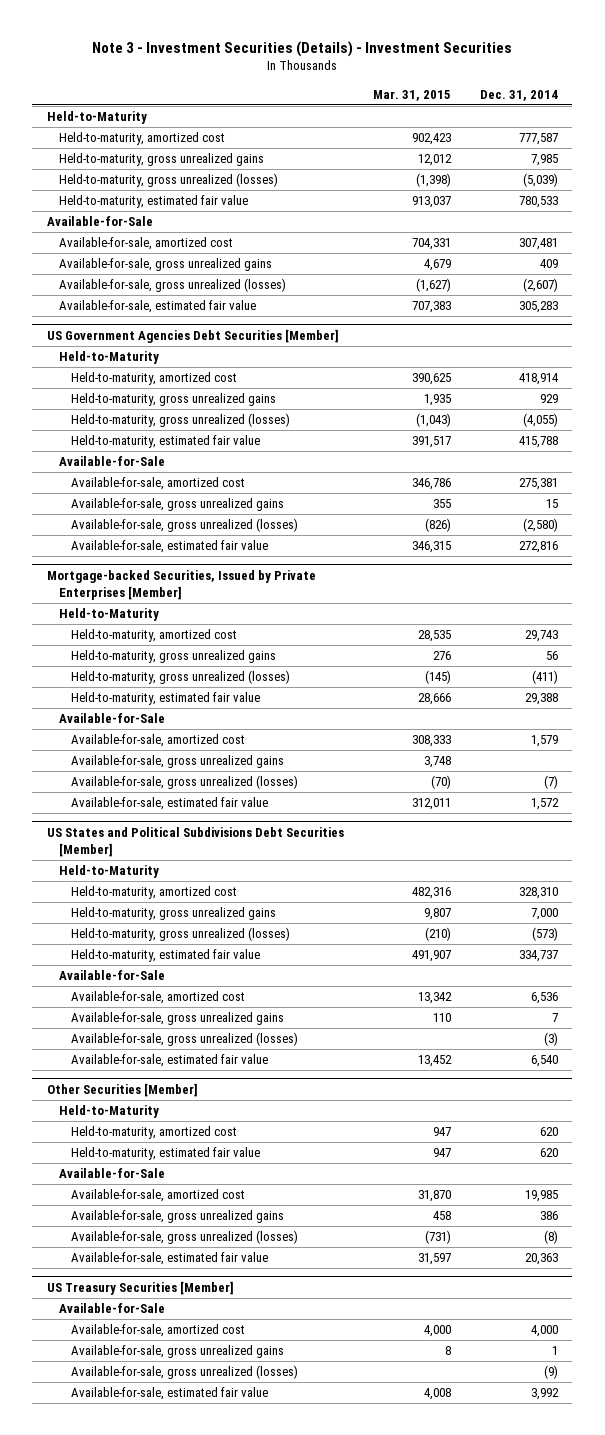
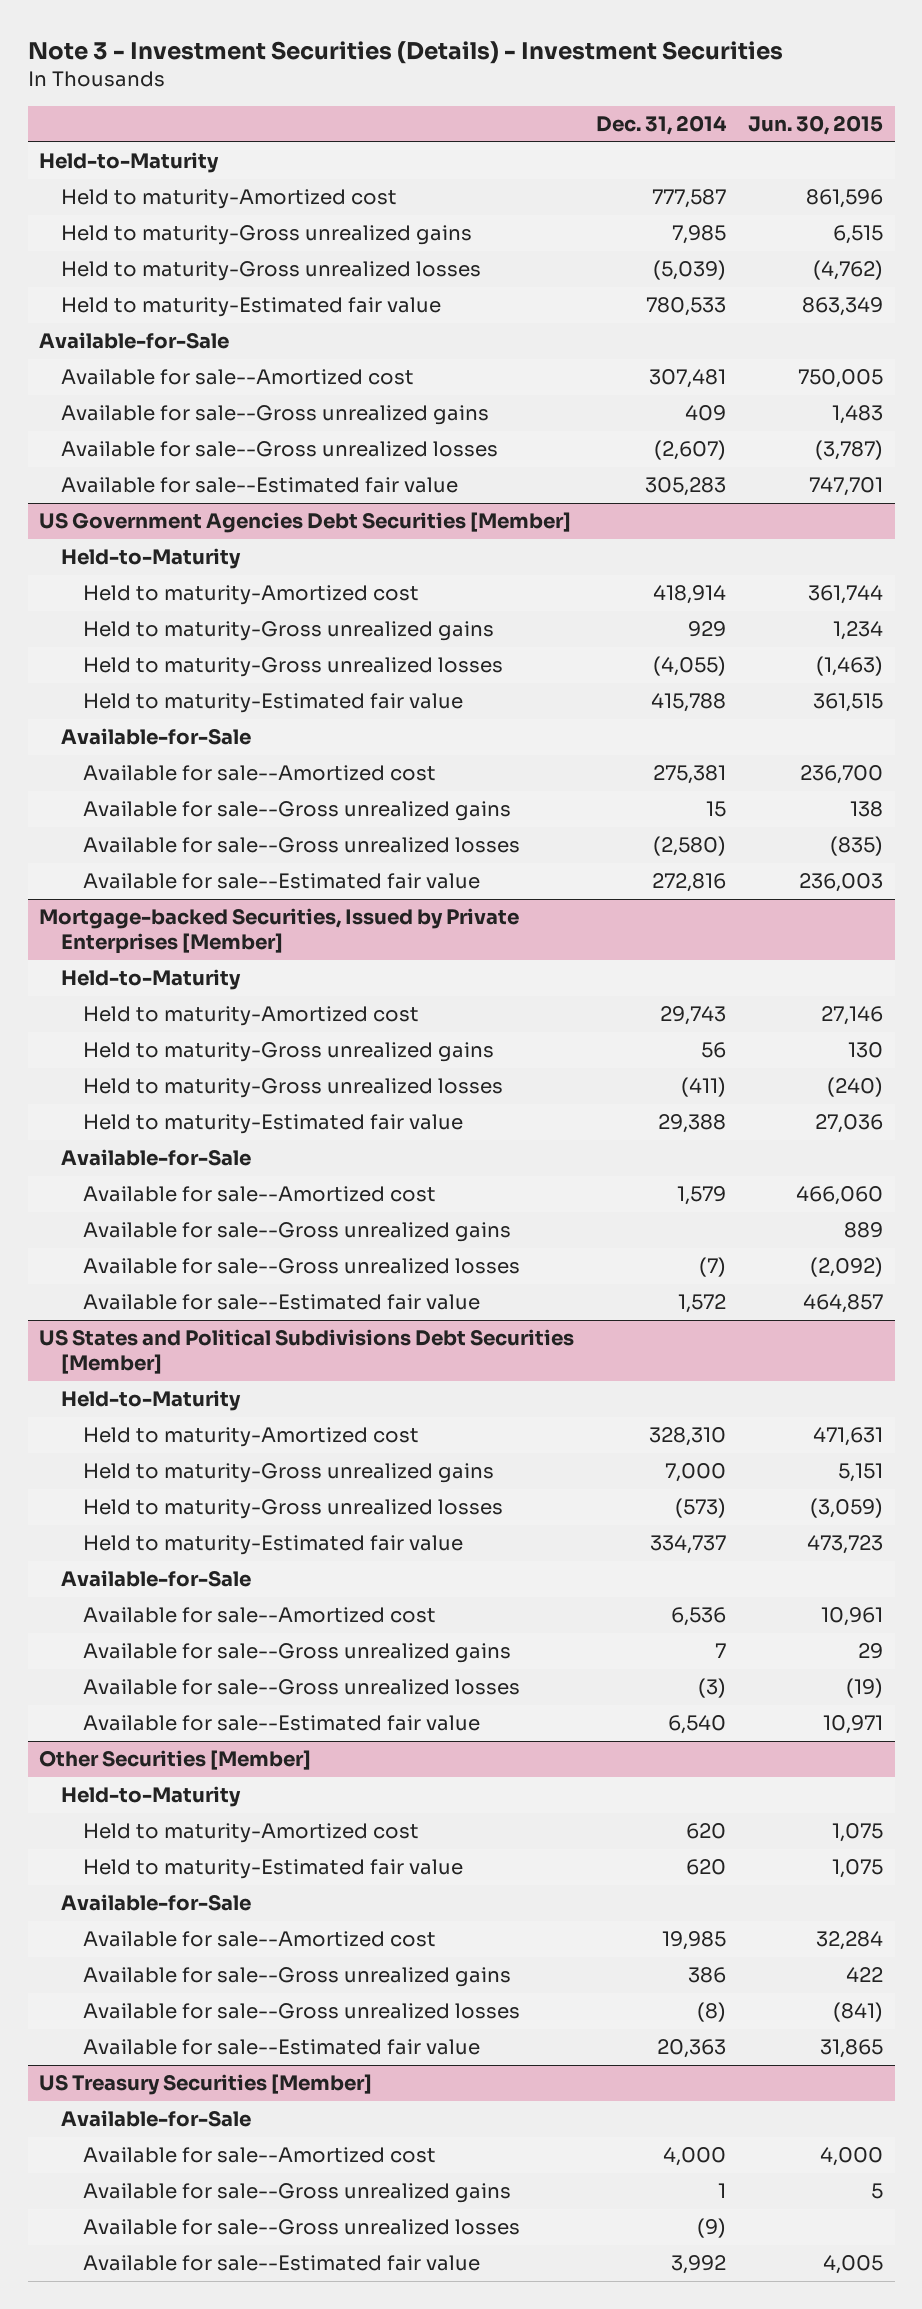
[372,89,451,101] Mar. 31, 2015 -> none
none -> [748,115,884,136] Jun. 30, 2015
[58,132,225,146] Held-to-maturity, amortized cost -> [61,189,398,210] Held to maturity-Amortized cost
[58,153,264,167] Held-to-maturity, gross unrealized gains -> [61,225,473,246] Held to maturity-Gross unrealized gains
[58,173,278,188] Held-to-maturity, gross unrealized (losses) -> [61,261,482,282] Held to maturity-Gross unrealized losses
[58,195,248,209] Held-to-maturity, estimated fair value -> [61,297,442,318] Held to maturity-Estimated fair value
[58,237,233,251] Available-for-sale, amortized cost -> [61,369,415,386] Available for sale--Amortized cost
[58,258,272,272] Available-for-sale, gross unrealized gains -> [61,405,490,426] Available for sale--Gross unrealized gains
[58,278,286,293] Available-for-sale, gross unrealized (losses) -> [61,441,499,458] Available for sale--Gross unrealized losses
[58,300,256,314] Available-for-sale, estimated fair value -> [61,477,459,494] Available for sale--Estimated fair value
[70,372,237,386] Held-to-maturity, amortized cost -> [83,585,420,606] Held to maturity-Amortized cost
[70,393,276,407] Held-to-maturity, gross unrealized gains -> [83,621,495,642] Held to maturity-Gross unrealized gains
[70,413,290,428] Held-to-maturity, gross unrealized (losses) -> [83,657,504,678] Held to maturity-Gross unrealized losses
[70,435,260,449] Held-to-maturity, estimated fair value -> [83,693,464,714] Held to maturity-Estimated fair value
[70,477,245,491] Available-for-sale, amortized cost -> [83,765,437,782] Available for sale--Amortized cost
[70,498,284,512] Available-for-sale, gross unrealized gains -> [83,801,512,822] Available for sale--Gross unrealized gains
[70,518,298,533] Available-for-sale, gross unrealized (losses) -> [83,837,521,854] Available for sale--Gross unrealized losses
[70,540,268,554] Available-for-sale, estimated fair value -> [83,873,481,890] Available for sale--Estimated fair value
[70,629,237,643] Held-to-maturity, amortized cost -> [83,1006,420,1027] Held to maturity-Amortized cost
[70,650,276,664] Held-to-maturity, gross unrealized gains -> [83,1042,495,1063] Held to maturity-Gross unrealized gains
[70,670,290,685] Held-to-maturity, gross unrealized (losses) -> [83,1078,504,1099] Held to maturity-Gross unrealized losses
[70,692,260,706] Held-to-maturity, estimated fair value -> [83,1114,464,1135] Held to maturity-Estimated fair value
[70,734,245,748] Available-for-sale, amortized cost -> [83,1186,437,1203] Available for sale--Amortized cost
[70,755,284,769] Available-for-sale, gross unrealized gains -> [83,1222,512,1243] Available for sale--Gross unrealized gains
[70,775,298,790] Available-for-sale, gross unrealized (losses) -> [83,1258,521,1275] Available for sale--Gross unrealized losses
[70,797,268,811] Available-for-sale, estimated fair value -> [83,1294,481,1311] Available for sale--Estimated fair value
[70,886,237,900] Held-to-maturity, amortized cost -> [83,1427,420,1448] Held to maturity-Amortized cost
[70,907,276,921] Held-to-maturity, gross unrealized gains -> [83,1463,495,1484] Held to maturity-Gross unrealized gains
[70,927,290,942] Held-to-maturity, gross unrealized (losses) -> [83,1499,504,1520] Held to maturity-Gross unrealized losses
[70,949,260,963] Held-to-maturity, estimated fair value -> [83,1535,464,1556] Held to maturity-Estimated fair value
[70,991,245,1005] Available-for-sale, amortized cost -> [83,1607,437,1624] Available for sale--Amortized cost
[70,1012,284,1026] Available-for-sale, gross unrealized gains -> [83,1643,512,1664] Available for sale--Gross unrealized gains
[70,1032,298,1047] Available-for-sale, gross unrealized (losses) -> [83,1679,521,1696] Available for sale--Gross unrealized losses
[70,1054,268,1068] Available-for-sale, estimated fair value -> [83,1715,481,1732] Available for sale--Estimated fair value
[70,1126,237,1140] Held-to-maturity, amortized cost -> [83,1823,420,1844] Held to maturity-Amortized cost
[70,1147,260,1161] Held-to-maturity, estimated fair value -> [83,1859,464,1880] Held to maturity-Estimated fair value
[70,1189,245,1203] Available-for-sale, amortized cost -> [83,1931,437,1948] Available for sale--Amortized cost
[70,1210,284,1224] Available-for-sale, gross unrealized gains -> [83,1967,512,1988] Available for sale--Gross unrealized gains
[70,1230,298,1245] Available-for-sale, gross unrealized (losses) -> [83,2003,521,2020] Available for sale--Gross unrealized losses
[70,1252,268,1266] Available-for-sale, estimated fair value -> [83,2039,481,2056] Available for sale--Estimated fair value
[70,1324,245,1338] Available-for-sale, amortized cost -> [83,2147,437,2164] Available for sale--Amortized cost
[70,1345,284,1359] Available-for-sale, gross unrealized gains -> [83,2183,512,2204] Available for sale--Gross unrealized gains
[70,1365,298,1380] Available-for-sale, gross unrealized (losses) -> [83,2219,521,2236] Available for sale--Gross unrealized losses
[70,1387,268,1401] Available-for-sale, estimated fair value -> [83,2255,481,2272] Available for sale--Estimated fair value

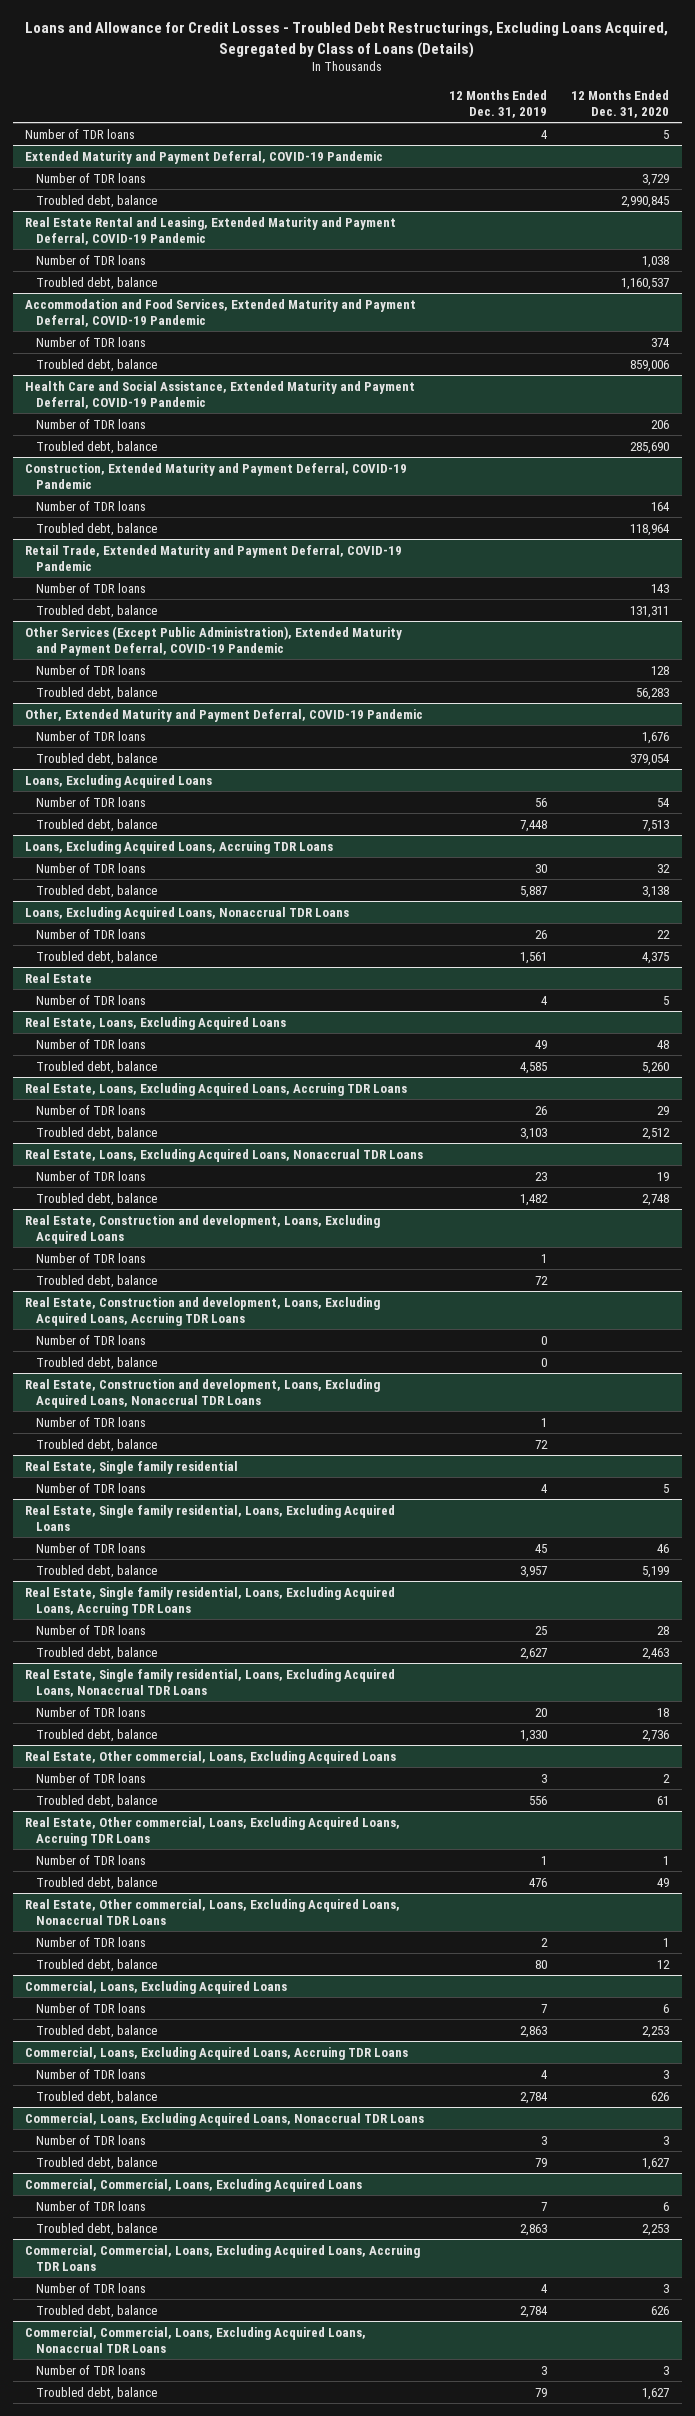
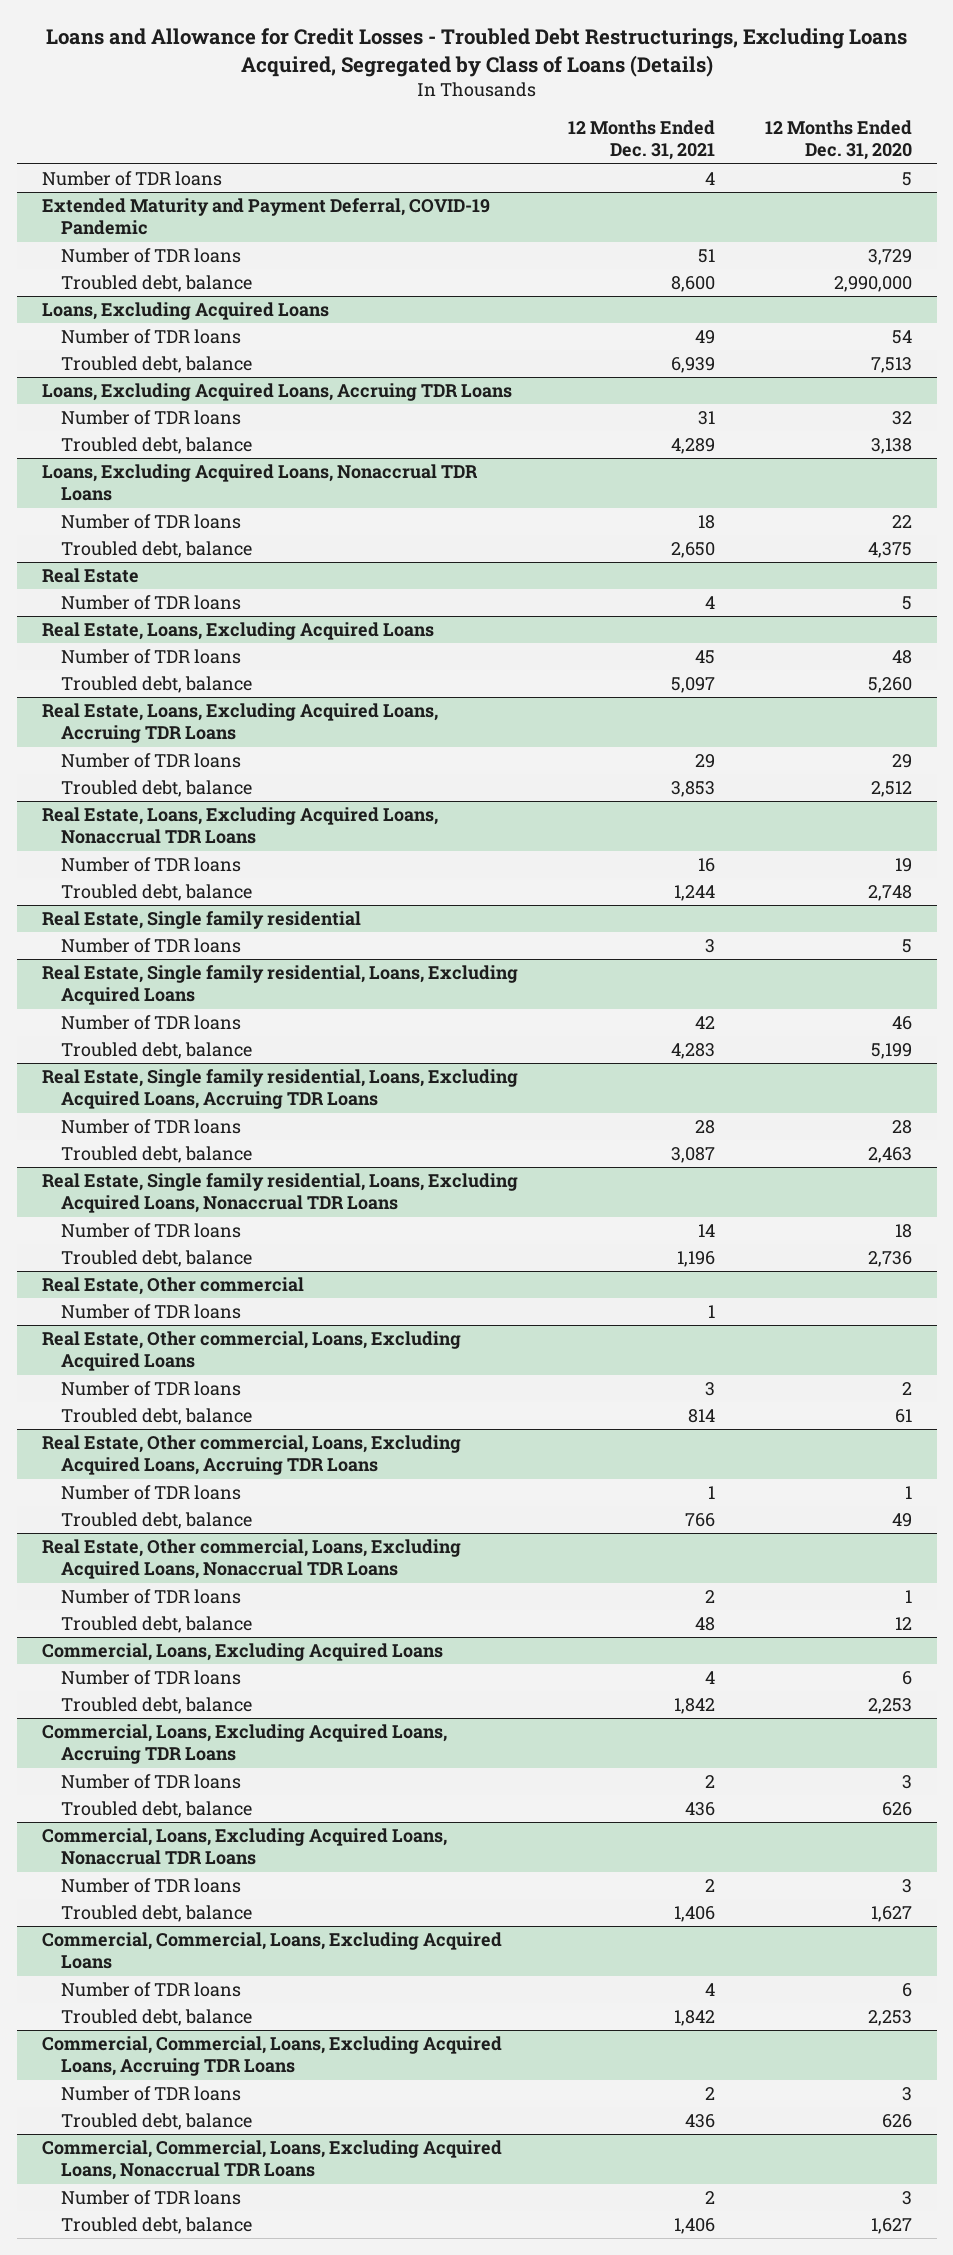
[448,89,547,118] 12 Months Ended Dec. 31, 2019 -> none
none -> [567,120,715,161] 12 Months Ended Dec. 31, 2021
[25,216,397,245] Real Estate Rental and Leasing, Extended Maturity and Payment Deferral, COVID-19 Pandemic -> none
[36,254,147,265] Number of TDR loans -> none
[36,276,158,290] Troubled debt, balance -> none
[25,298,417,327] Accommodation and Food Services, Extended Maturity and Payment Deferral, COVID-19 Pandemic -> none
[36,336,147,347] Number of TDR loans -> none
[36,358,158,372] Troubled debt, balance -> none
[25,380,416,409] Health Care and Social Assistance, Extended Maturity and Payment Deferral, COVID-19 Pandemic -> none
[36,418,147,429] Number of TDR loans -> none
[36,440,158,454] Troubled debt, balance -> none
[25,462,408,489] Construction, Extended Maturity and Payment Deferral, COVID-19 Pandemic -> none
[36,500,147,511] Number of TDR loans -> none
[36,522,158,536] Troubled debt, balance -> none
[25,544,403,571] Retail Trade, Extended Maturity and Payment Deferral, COVID-19 Pandemic -> none
[36,582,147,593] Number of TDR loans -> none
[36,604,158,618] Troubled debt, balance -> none
[25,625,403,656] Other Services (Except Public Administration), Extended Maturity and Payment Deferral, COVID-19 Pandemic -> none
[36,664,147,675] Number of TDR loans -> none
[36,686,158,700] Troubled debt, balance -> none
[25,708,424,722] Other, Extended Maturity and Payment Deferral, COVID-19 Pandemic -> none
[36,730,147,741] Number of TDR loans -> none
[36,752,158,766] Troubled debt, balance -> none
[621,195,670,208] 2,990,845 -> [833,276,912,293] 2,990,000
[25,1214,381,1244] Real Estate, Construction and development, Loans, Excluding Acquired Loans -> none
[36,1252,147,1263] Number of TDR loans -> none
[36,1274,158,1288] Troubled debt, balance -> none
[25,1296,381,1326] Real Estate, Construction and development, Loans, Excluding Acquired Loans, Accruing TDR Loans -> none
[36,1334,147,1345] Number of TDR loans -> none
[36,1356,158,1370] Troubled debt, balance -> none
[25,1378,381,1408] Real Estate, Construction and development, Loans, Excluding Acquired Loans, Nonaccrual TDR Loans -> none
[36,1416,147,1427] Number of TDR loans -> none
[36,1438,158,1452] Troubled debt, balance -> none
none -> [41,1277,304,1296] Real Estate, Other commercial
none -> [61,1304,242,1320] Number of TDR loans

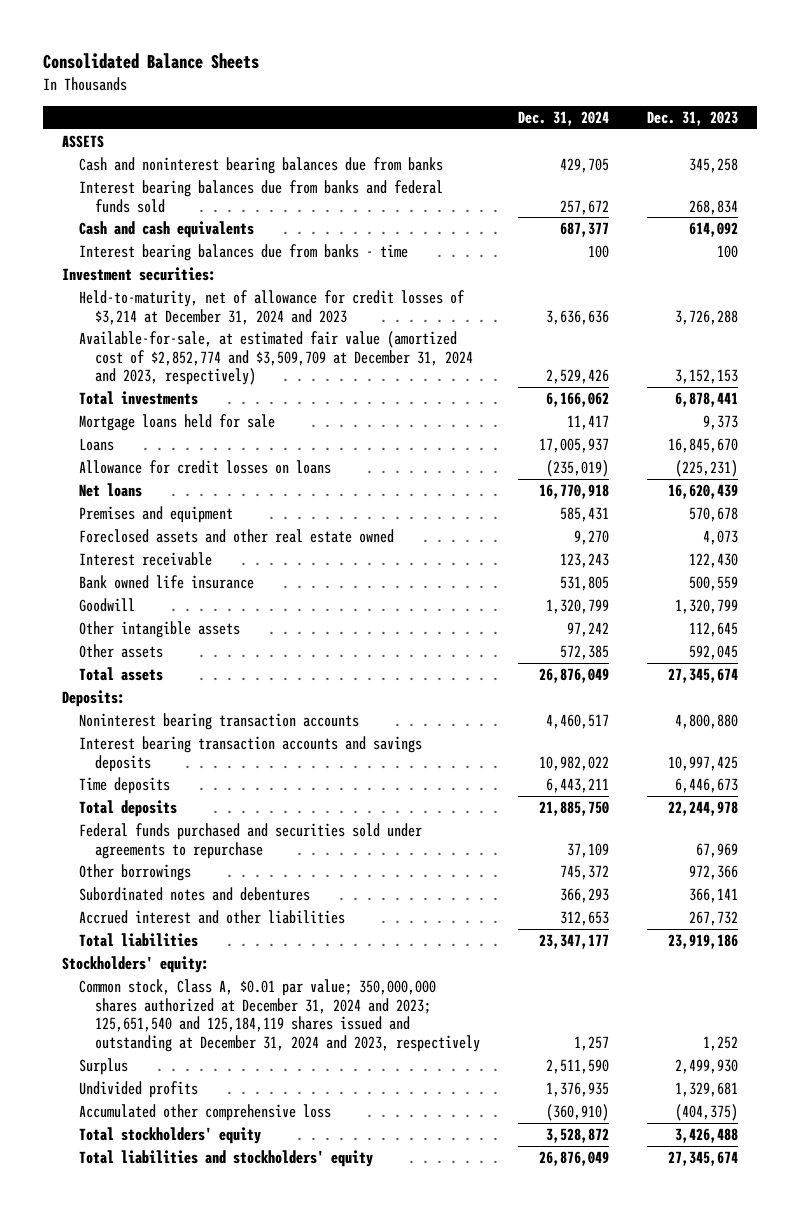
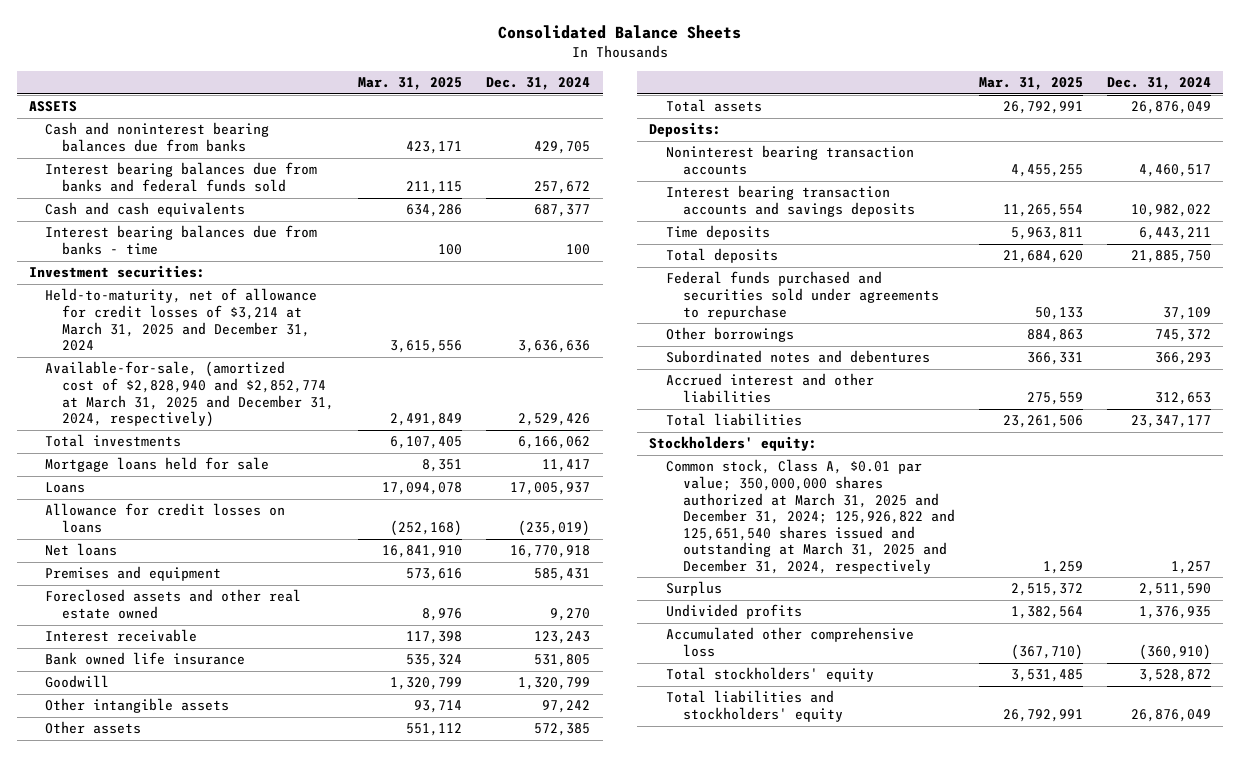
[646,111,738,127] Dec. 31, 2023 -> none
none -> [358,76,463,90] Mar. 31, 2025
[78,289,465,325] Held-to-maturity, net of allowance for credit losses of $3,214 at December 31, 2024 and 2023 -> [45,288,318,352] Held-to-maturity, net of allowance for credit losses of $3,214 at March 31, 2025 and December 31, 2024
[78,330,474,386] Available-for-sale, at estimated fair value (amortized cost of $2,852,774 and $3,509,709 at December 31, 2024 and 2023, respectively) -> [45,361,334,428] Available-for-sale, (amortized cost of $2,828,940 and $2,852,774 at March 31, 2025 and December 31, 2024, respectively)
[78,978,481,1053] Common stock, Class A, $0.01 par value; 350,000,000 shares authorized at December 31, 2024 and 2023; 125,651,540 and 125,184,119 shares issued and outstanding at December 31, 2024 and 2023, respectively -> [665,459,955,574] Common stock, Class A, $0.01 par value; 350,000,000 shares authorized at March 31, 2025 and December 31, 2024; 125,926,822 and 125,651,540 shares issued and outstanding at March 31, 2025 and December 31, 2024, respectively

